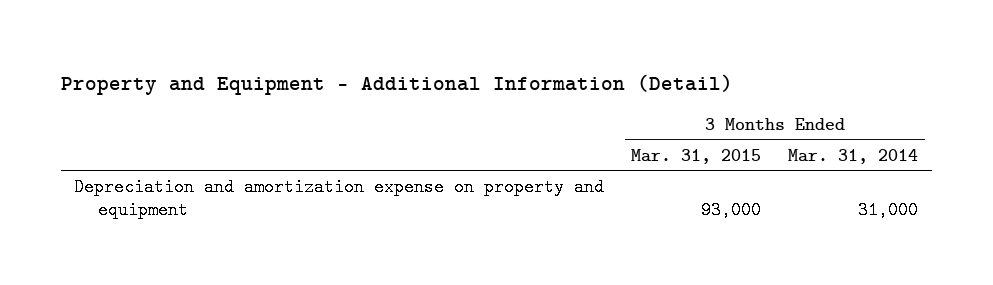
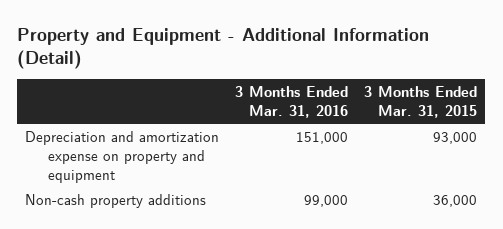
[788,148,919,164] Mar. 31, 2014 -> none
none -> [235,85,349,119] 3 Months Ended Mar. 31, 2016
none -> [25,193,207,208] Non-cash property additions

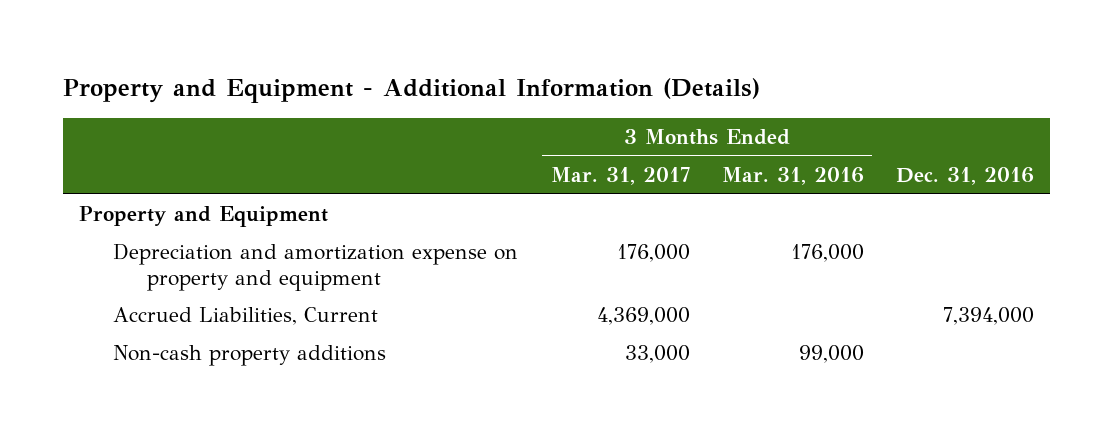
[17,27,430,70] Property and Equipment - Additional Information (Detail) -> [63,78,761,104] Property and Equipment - Additional Information (Details)
[364,85,478,119] 3 Months Ended Mar. 31, 2015 -> none
none -> [550,167,690,186] Mar. 31, 2017
none -> [895,167,1034,186] Dec. 31, 2016
none -> [79,206,329,228] Property and Equipment
[296,131,349,144] 151,000 -> [790,244,864,263] 176,000
none -> [113,307,379,326] Accrued Liabilities, Current

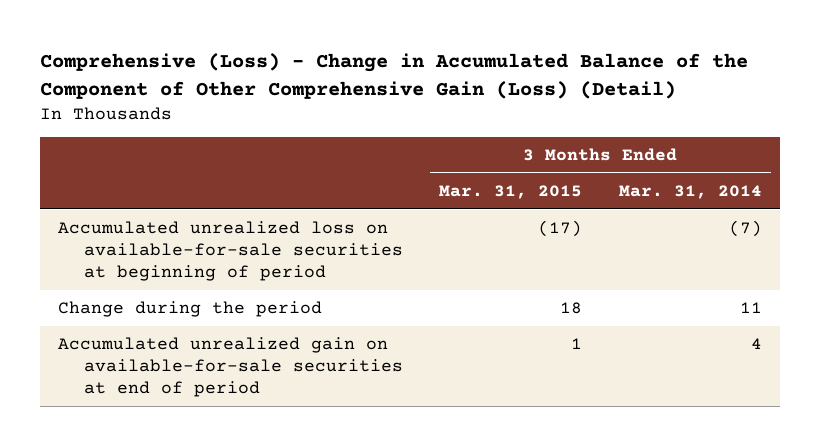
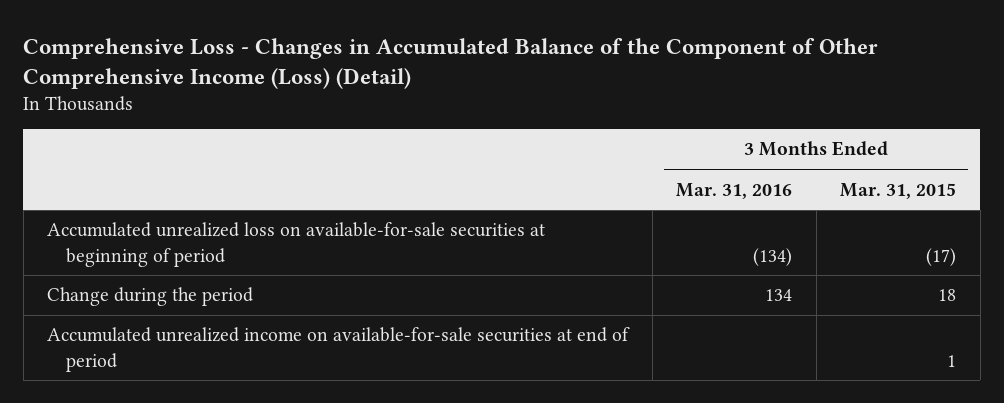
[39,53,748,100] Comprehensive (Loss) - Change in Accumulated Balance of the Component of Other Comprehensive Gain (Loss) (Detail) -> [23,37,879,89] Comprehensive Loss - Changes in Accumulated Balance of the Component of Other Comprehensive Income (Loss) (Detail)
[618,185,762,200] Mar. 31, 2014 -> none
none -> [676,182,793,199] Mar. 31, 2016
[57,337,404,398] Accumulated unrealized gain on available-for-sale securities at end of period -> [47,327,631,372] Accumulated unrealized income on available-for-sale securities at end of period

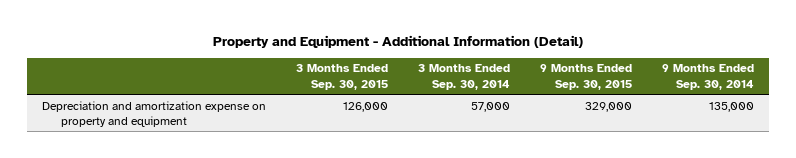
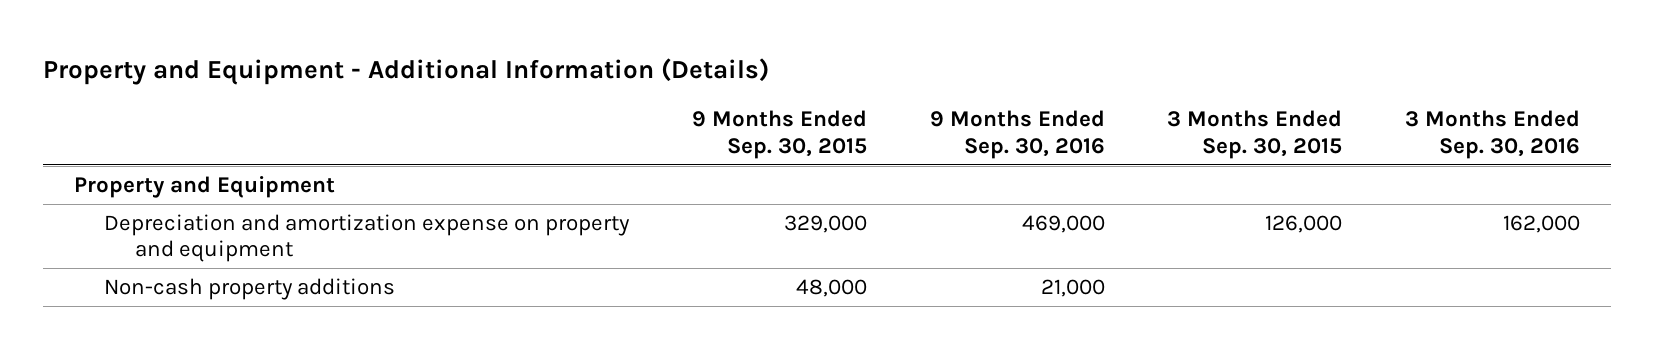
[213,34,584,48] Property and Equipment - Additional Information (Detail) -> [42,57,769,85] Property and Equipment - Additional Information (Details)
[418,64,511,90] 3 Months Ended Sep. 30, 2014 -> none
[661,64,754,90] 9 Months Ended Sep. 30, 2014 -> none
none -> [929,110,1105,159] 9 Months Ended Sep. 30, 2016
none -> [1405,110,1581,159] 3 Months Ended Sep. 30, 2016
none -> [73,176,335,199] Property and Equipment
none -> [104,278,396,301] Non-cash property additions

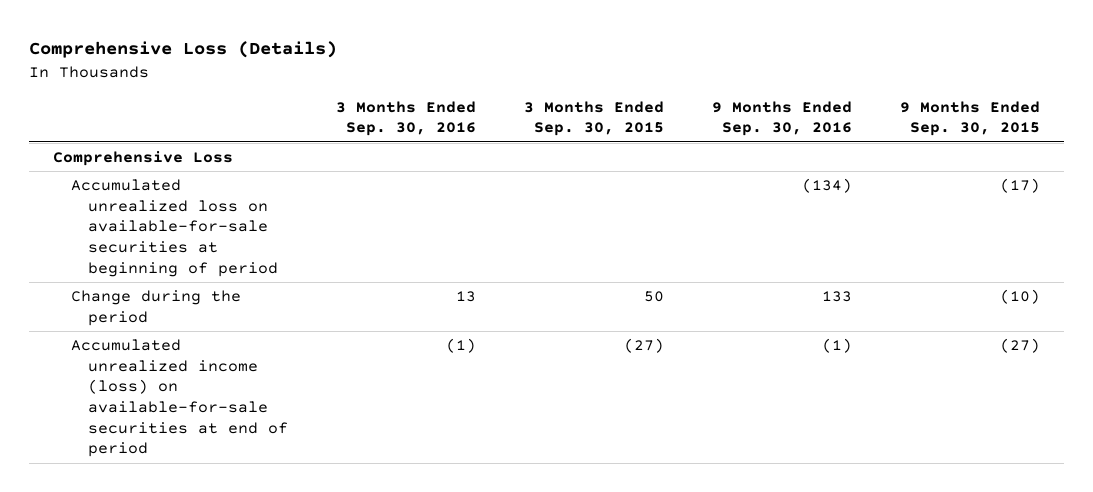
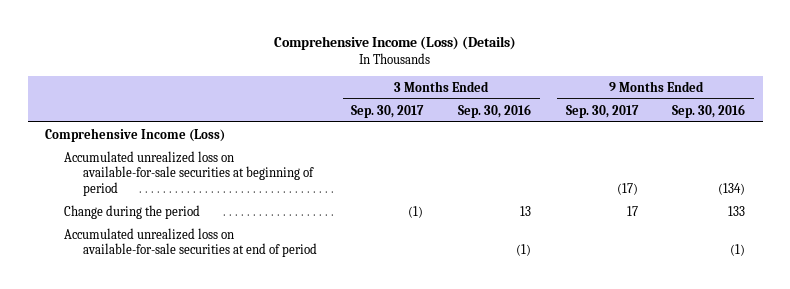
[29,41,338,59] Comprehensive Loss (Details) -> [274,35,517,50] Comprehensive Income (Loss) (Details)
[524,100,665,137] 3 Months Ended Sep. 30, 2015 -> none
[899,100,1040,137] 9 Months Ended Sep. 30, 2015 -> none
none -> [351,104,425,118] Sep. 30, 2017
none -> [565,104,639,118] Sep. 30, 2017
[52,150,233,166] Comprehensive Loss -> [45,127,226,142] Comprehensive Income (Loss)
[70,338,289,458] Accumulated unrealized income (loss) on available-for-sale securities at end of period -> [63,227,317,258] Accumulated unrealized loss on available-for-sale securities at end of period

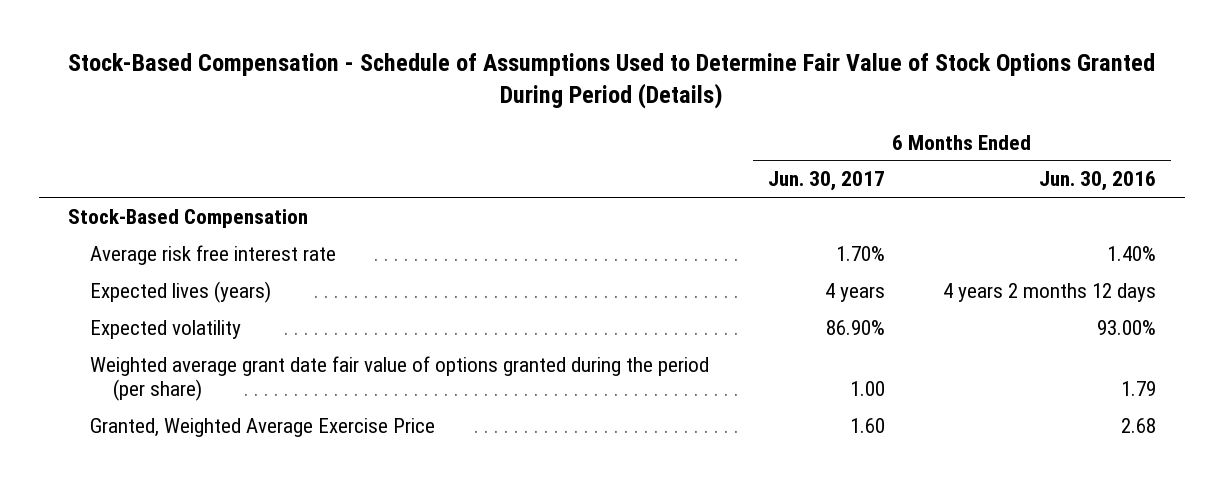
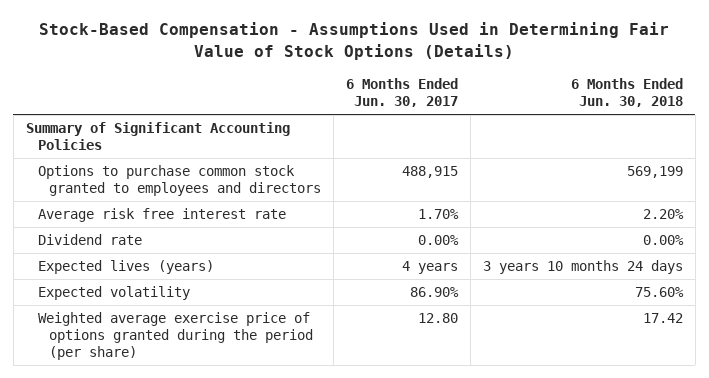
[68,52,1156,110] Stock-Based Compensation - Schedule of Assumptions Used to Determine Fair Value of Stock Options Granted During Period (Details) -> [39,22,670,60] Stock-Based Compensation - Assumptions Used in Determining Fair Value of Stock Options (Details)
[1039,171,1157,192] Jun. 30, 2016 -> none
none -> [570,78,683,108] 6 Months Ended Jun. 30, 2018
[67,208,308,228] Stock-Based Compensation -> none
none -> [25,122,290,151] Summary of Significant Accounting Policies
none -> [37,165,322,197] Options to purchase common stock granted to employees and directors
none -> [37,234,142,246] Dividend rate
[90,355,710,401] Weighted average grant date fair value of options granted during the period (per share) -> none
[90,417,436,437] Granted, Weighted Average Exercise Price -> [37,312,314,361] Weighted average exercise price of options granted during the period (per share)
[849,417,885,433] 1.60 -> [418,313,459,324] 12.80

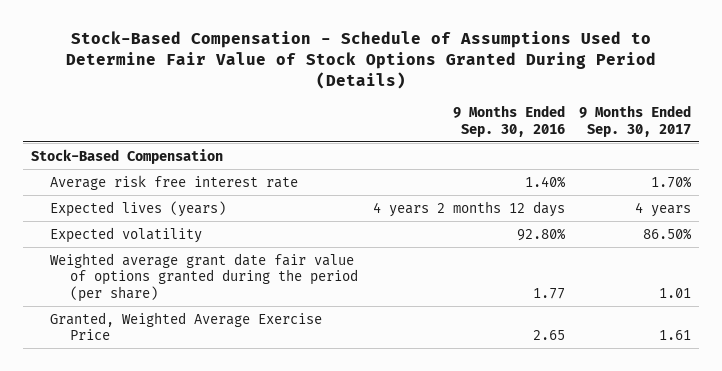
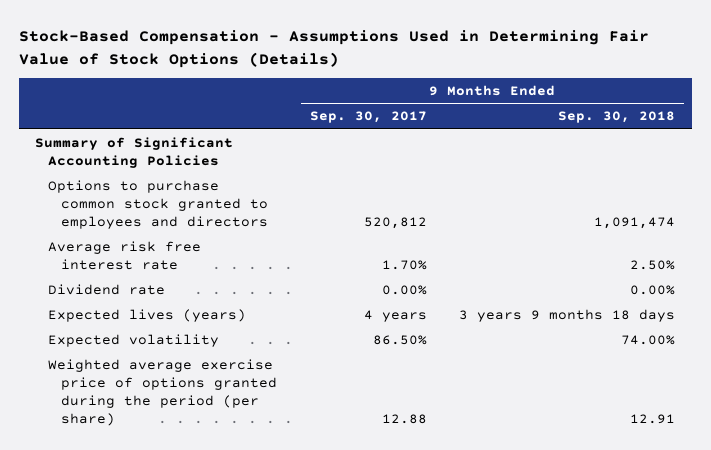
[66,31,657,89] Stock-Based Compensation - Schedule of Assumptions Used to Determine Fair Value of Stock Options Granted During Period (Details) -> [18,30,649,68] Stock-Based Compensation - Assumptions Used in Determining Fair Value of Stock Options (Details)
[452,104,565,137] 9 Months Ended Sep. 30, 2016 -> none
none -> [558,111,676,124] Sep. 30, 2018
[30,148,223,164] Stock-Based Compensation -> none
none -> [35,136,234,168] Summary of Significant Accounting Policies
none -> [48,179,268,230] Options to purchase common stock granted to employees and directors
none -> [48,283,166,295] Dividend rate
[50,252,358,302] Weighted average grant date fair value of options granted during the period (per share) -> none
[50,311,323,341] Granted, Weighted Average Exercise Price -> [48,358,277,427] Weighted average exercise price of options granted during the period (per share)
[659,330,692,341] 1.61 -> [381,414,427,425] 12.88

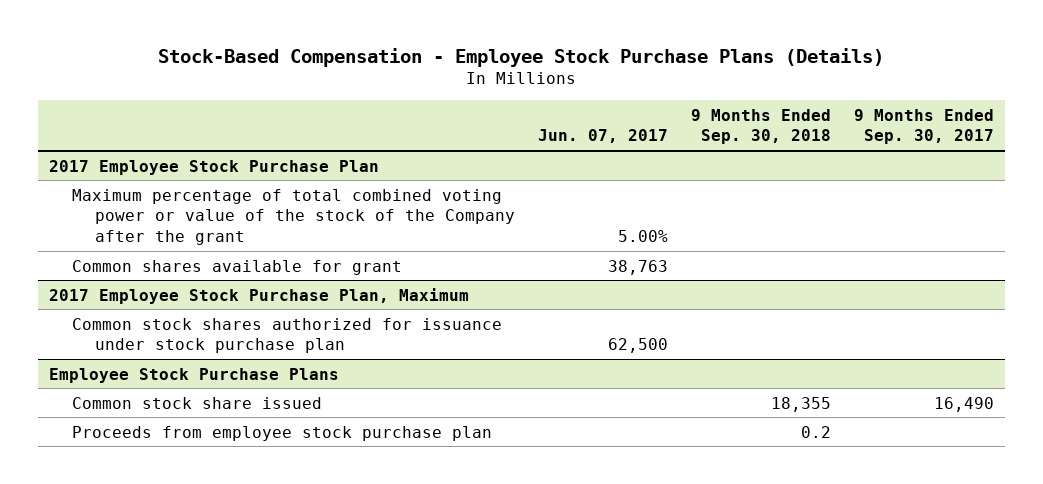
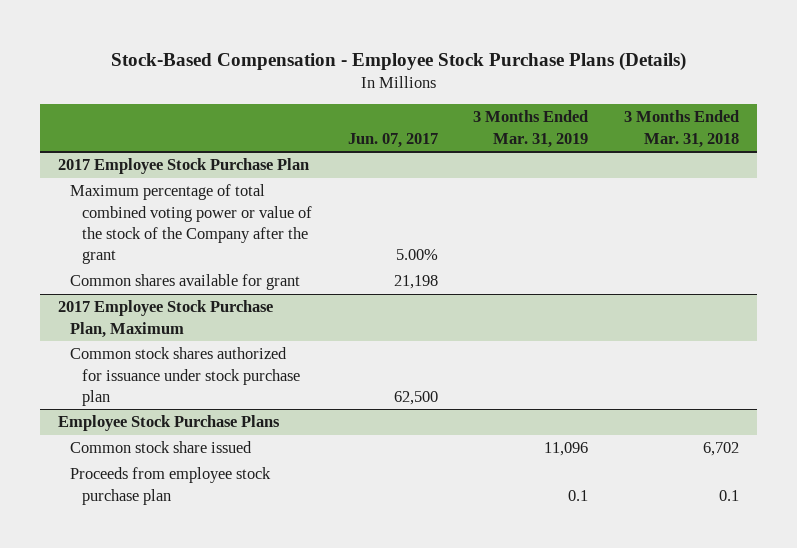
[690,108,831,145] 9 Months Ended Sep. 30, 2018 -> none
[853,108,994,145] 9 Months Ended Sep. 30, 2017 -> none
none -> [473,110,589,148] 3 Months Ended Mar. 31, 2019
none -> [624,110,740,148] 3 Months Ended Mar. 31, 2018
[607,259,668,275] 38,763 -> [393,275,438,290] 21,198

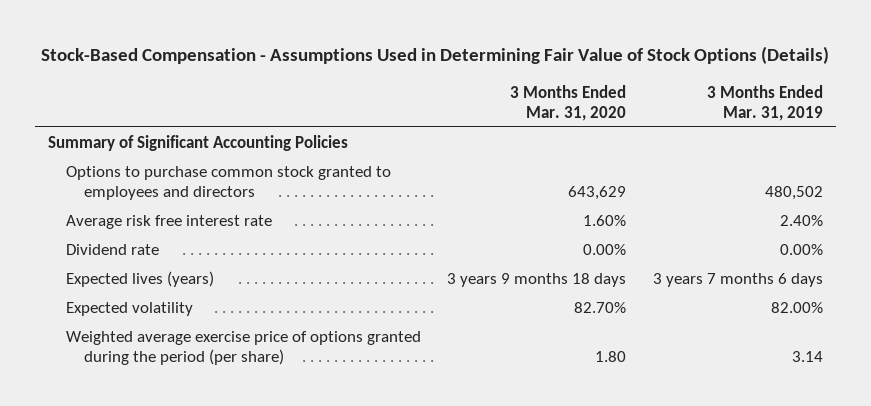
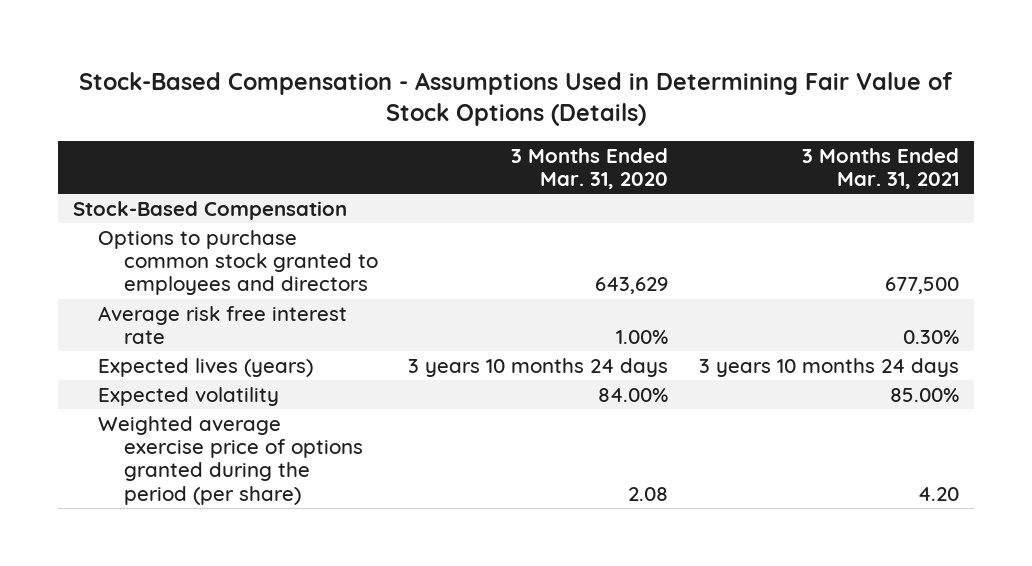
[706,84,823,121] 3 Months Ended Mar. 31, 2019 -> none
none -> [801,147,959,190] 3 Months Ended Mar. 31, 2021
[48,134,349,151] Summary of Significant Accounting Policies -> none
none -> [73,200,348,220] Stock-Based Compensation
[66,243,160,255] Dividend rate -> none
[583,214,627,226] 1.60% -> [616,329,669,344] 1.00%
[447,272,627,287] 3 years 9 months 18 days -> [408,357,669,377] 3 years 10 months 24 days
[574,301,627,313] 82.70% -> [598,387,669,402] 84.00%
[595,350,627,362] 1.80 -> [628,486,669,501] 2.08

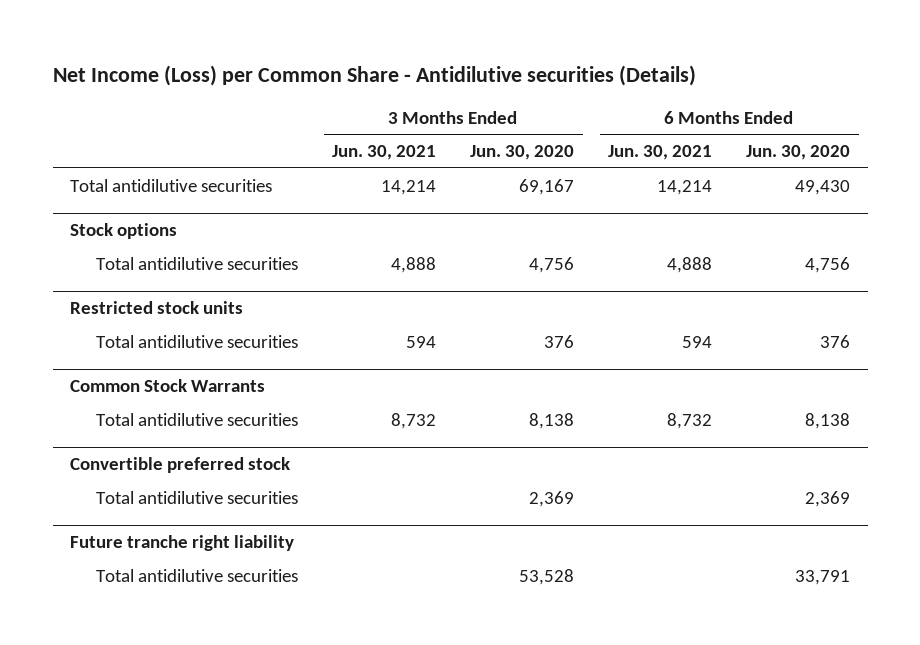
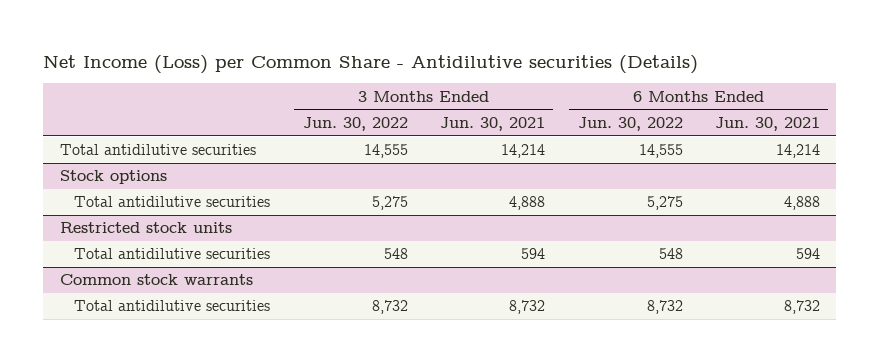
[470,145,575,161] Jun. 30, 2020 -> none
[746,145,851,161] Jun. 30, 2020 -> none
none -> [302,116,408,131] Jun. 30, 2022
none -> [577,116,683,131] Jun. 30, 2022
[69,379,265,393] Common Stock Warrants -> [59,274,253,286] Common stock warrants
[69,457,290,474] Convertible preferred stock -> none
[96,490,299,504] Total antidilutive securities -> none
[69,535,294,552] Future tranche right liability -> none
[96,568,299,582] Total antidilutive securities -> none

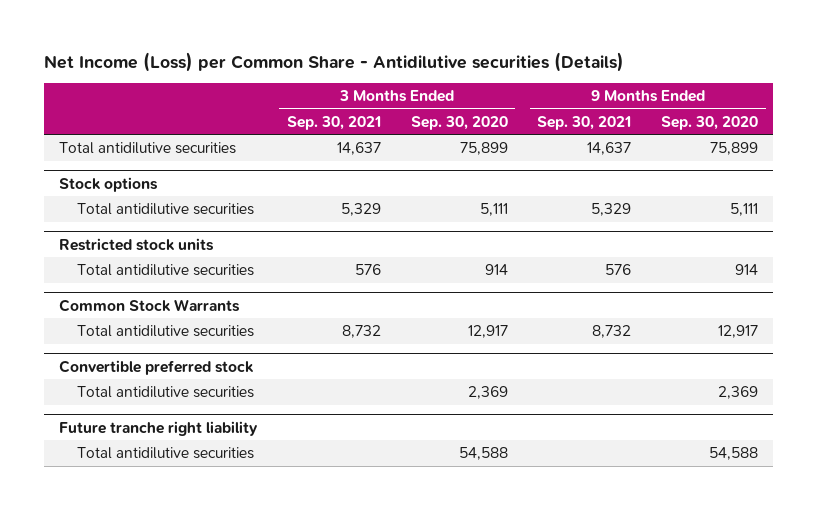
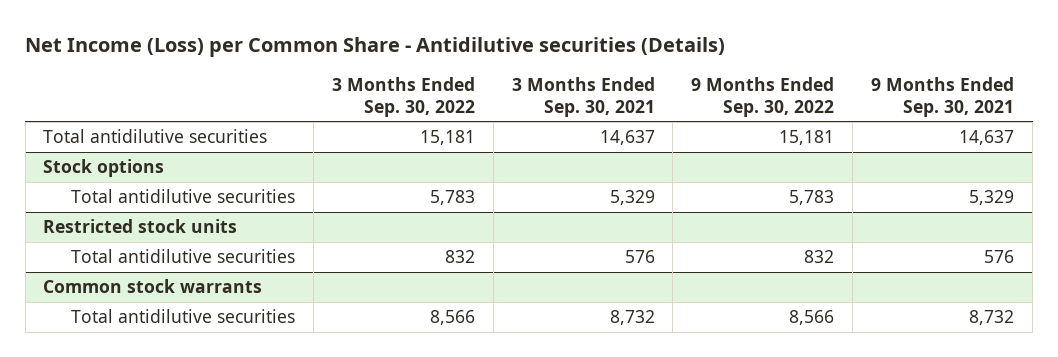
[410,115,508,130] Sep. 30, 2020 -> none
[661,115,759,130] Sep. 30, 2020 -> none
none -> [331,76,475,117] 3 Months Ended Sep. 30, 2022
none -> [691,76,835,117] 9 Months Ended Sep. 30, 2022
[58,298,240,312] Common Stock Warrants -> [43,279,263,294] Common stock warrants
[58,359,254,375] Convertible preferred stock -> none
[76,386,254,399] Total antidilutive securities -> none
[58,420,258,436] Future tranche right liability -> none
[76,447,254,460] Total antidilutive securities -> none

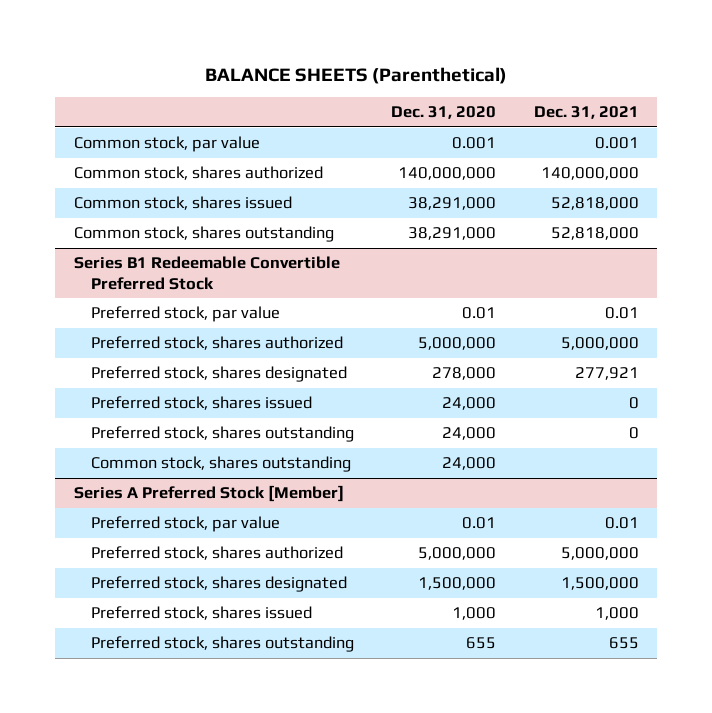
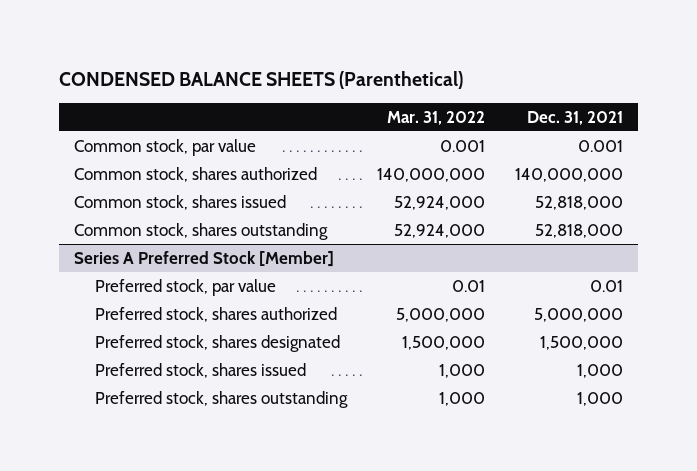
[205,66,508,84] BALANCE SHEETS (Parenthetical) -> [59,71,464,90] CONDENSED BALANCE SHEETS (Parenthetical)
[391,106,497,120] Dec. 31, 2020 -> none
none -> [386,110,485,125] Mar. 31, 2022
[73,256,340,290] Series B1 Redeemable Convertible Preferred Stock -> none
[90,306,280,323] Preferred stock, par value -> none
[90,336,343,351] Preferred stock, shares authorized -> none
[90,366,347,383] Preferred stock, shares designated -> none
[90,396,312,411] Preferred stock, shares issued -> none
[90,426,354,443] Preferred stock, shares outstanding -> none
[90,456,351,473] Common stock, shares outstanding -> none
[608,637,639,650] 655 -> [576,391,623,406] 1,000

